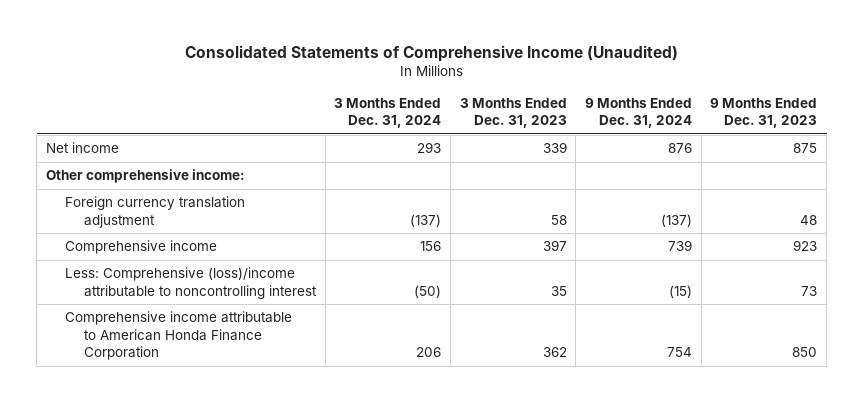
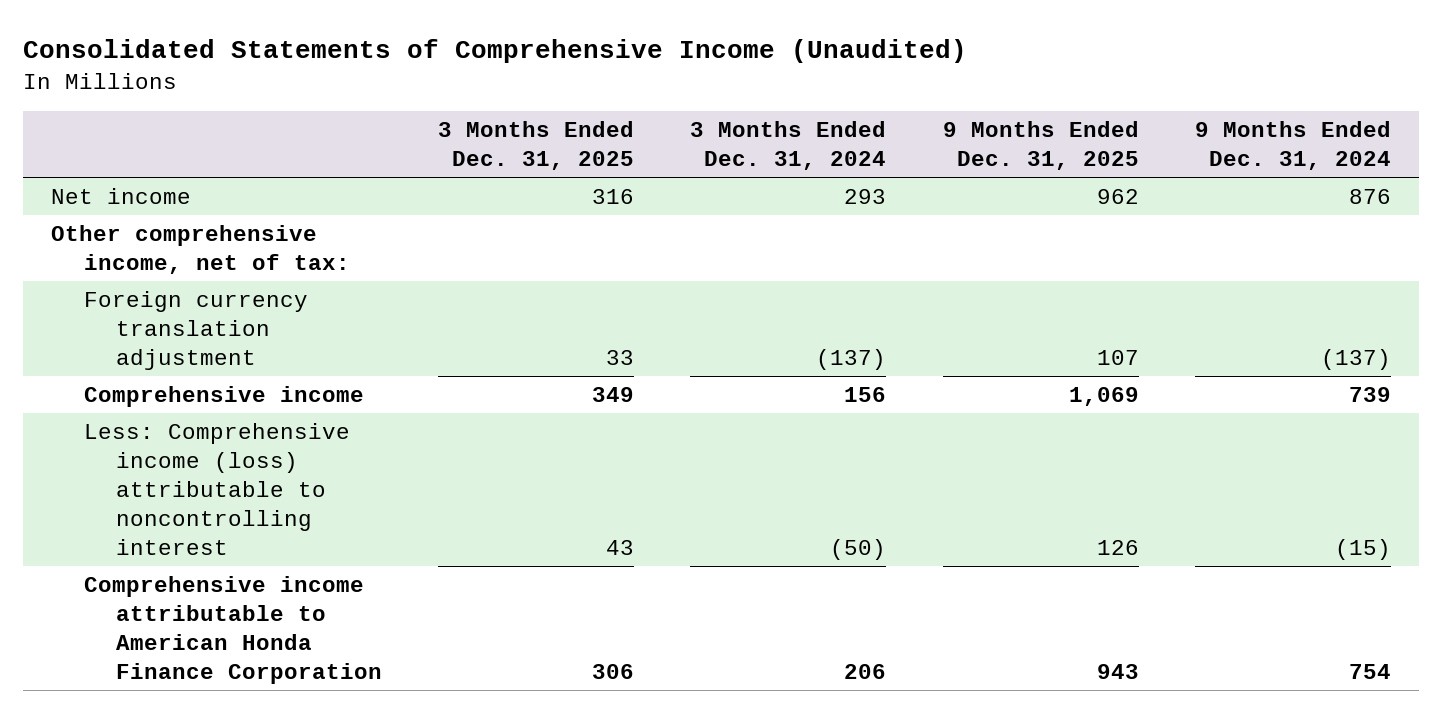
[459,97,567,129] 3 Months Ended Dec. 31, 2023 -> none
[710,97,818,129] 9 Months Ended Dec. 31, 2023 -> none
none -> [438,121,635,171] 3 Months Ended Dec. 31, 2025
none -> [942,121,1139,171] 9 Months Ended Dec. 31, 2025
[45,169,245,184] Other comprehensive income: -> [51,224,350,274] Other comprehensive income, net of tax:
[64,267,318,299] Less: Comprehensive (loss)/income attributable to noncontrolling interest -> [83,422,350,556] Less: Comprehensive income (loss) attributable to noncontrolling interest

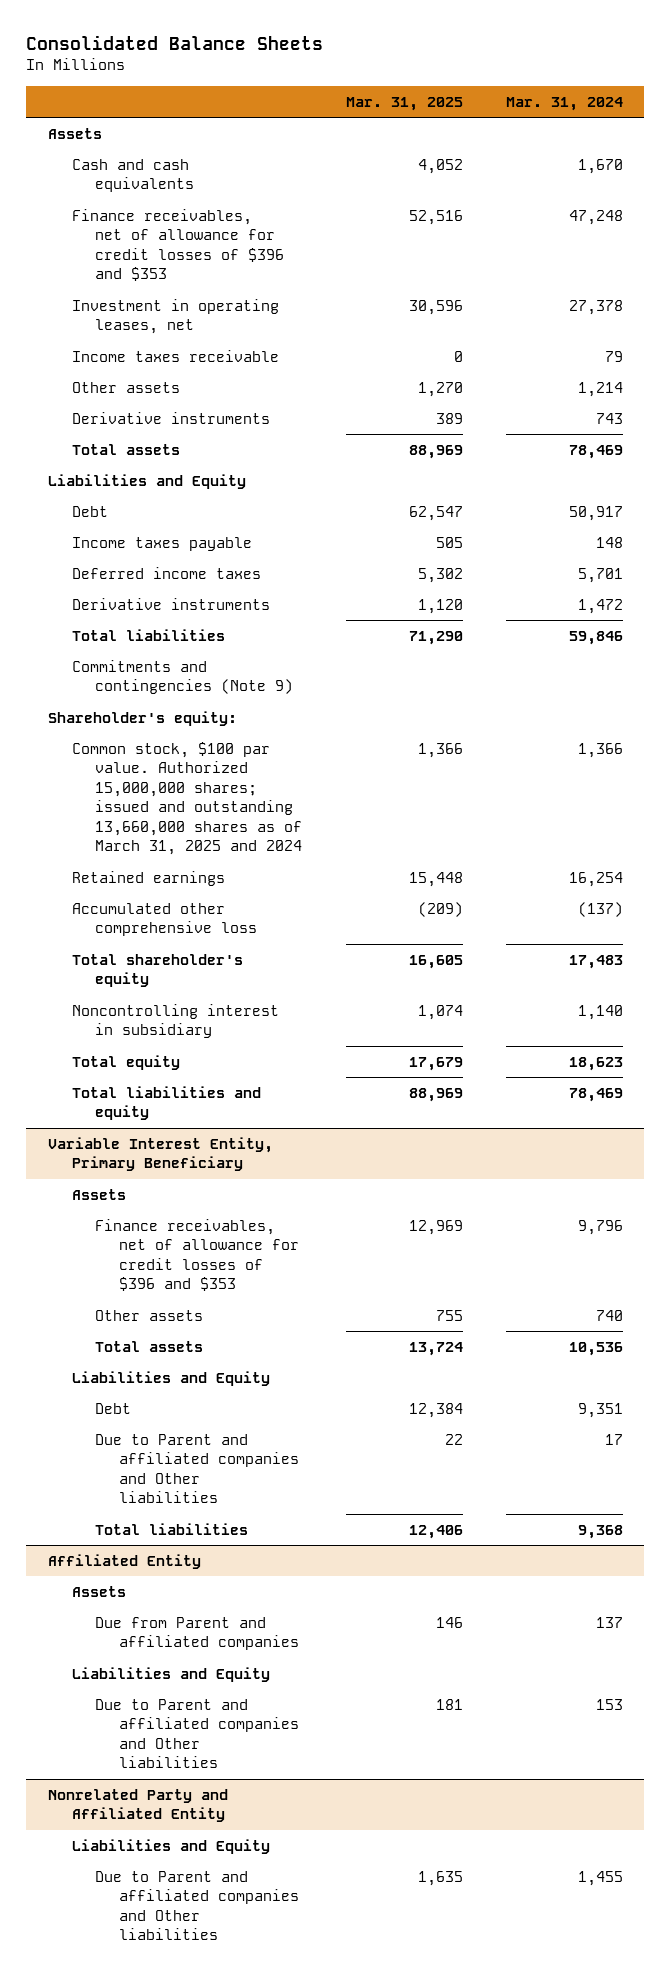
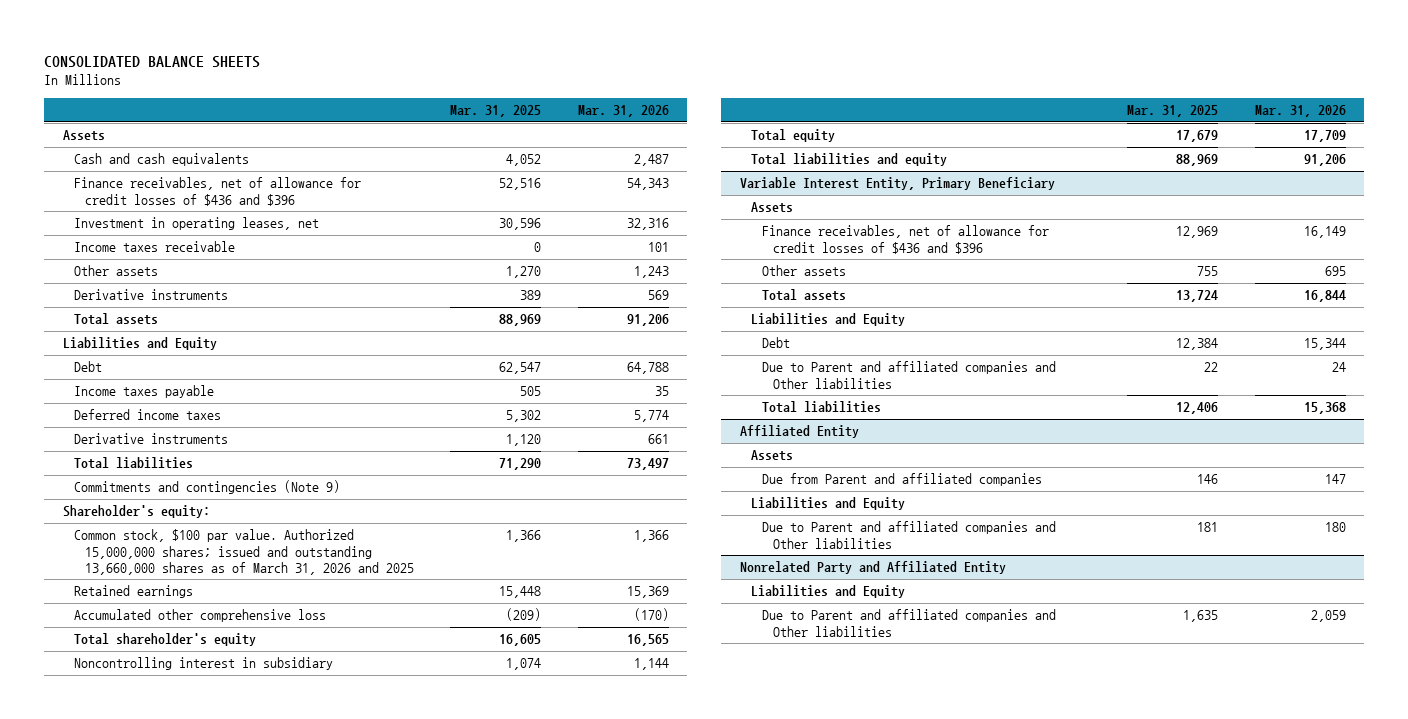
[26,34,324,50] Consolidated Balance Sheets -> [44,55,261,68] CONSOLIDATED BALANCE SHEETS
[505,96,623,111] Mar. 31, 2024 -> none
none -> [577,105,669,118] Mar. 31, 2026
[71,209,285,282] Finance receivables, net of allowance for credit losses of $396 and $353 -> [73,177,361,206] Finance receivables, net of allowance for credit losses of $436 and $396
[71,742,303,856] Common stock, $100 par value. Authorized 15,000,000 shares; issued and outstanding 13,660,000 shares as of March 31, 2025 and 2024 -> [73,529,414,575] Common stock, $100 par value. Authorized 15,000,000 shares; issued and outstanding 13,660,000 shares as of March 31, 2026 and 2025
[95,1219,299,1292] Finance receivables, net of allowance for credit losses of $396 and $353 -> [761,225,1049,254] Finance receivables, net of allowance for credit losses of $436 and $396

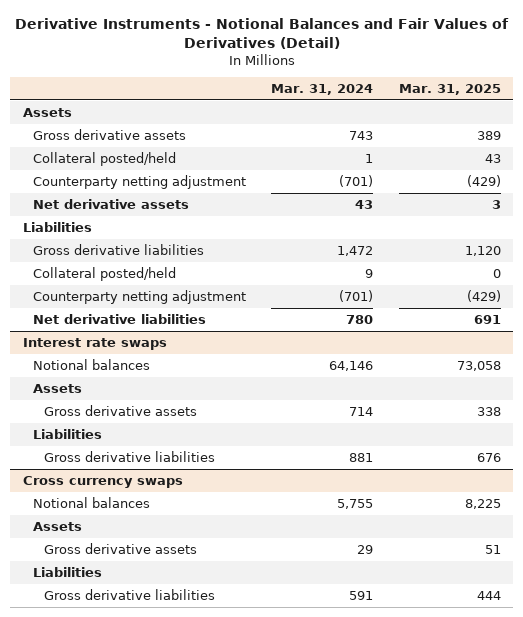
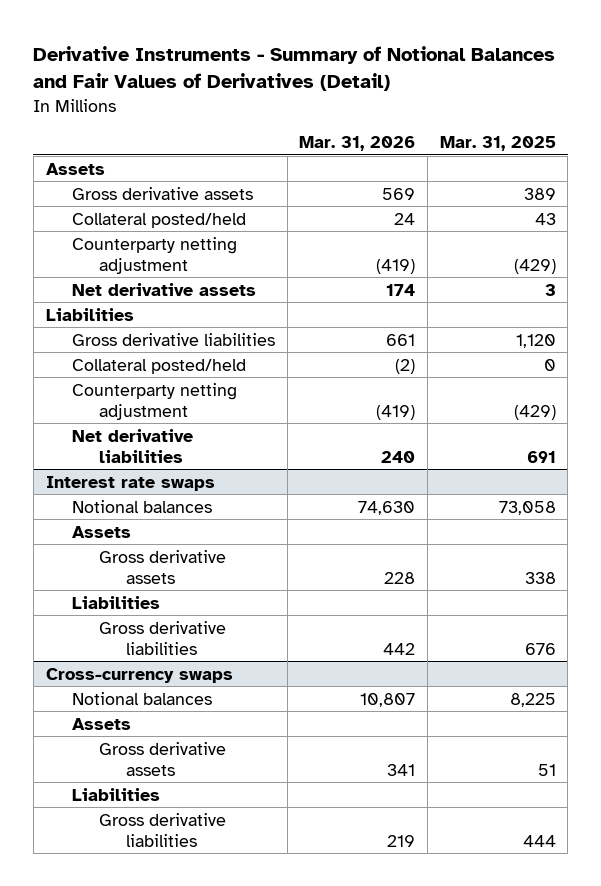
[14,17,509,50] Derivative Instruments - Notional Balances and Fair Values of Derivatives (Detail) -> [33,45,556,91] Derivative Instruments - Summary of Notional Balances and Fair Values of Derivatives (Detail)
[271,83,374,95] Mar. 31, 2024 -> none
none -> [299,135,416,151] Mar. 31, 2026
[22,475,183,488] Cross currency swaps -> [45,667,233,683] Cross-currency swaps

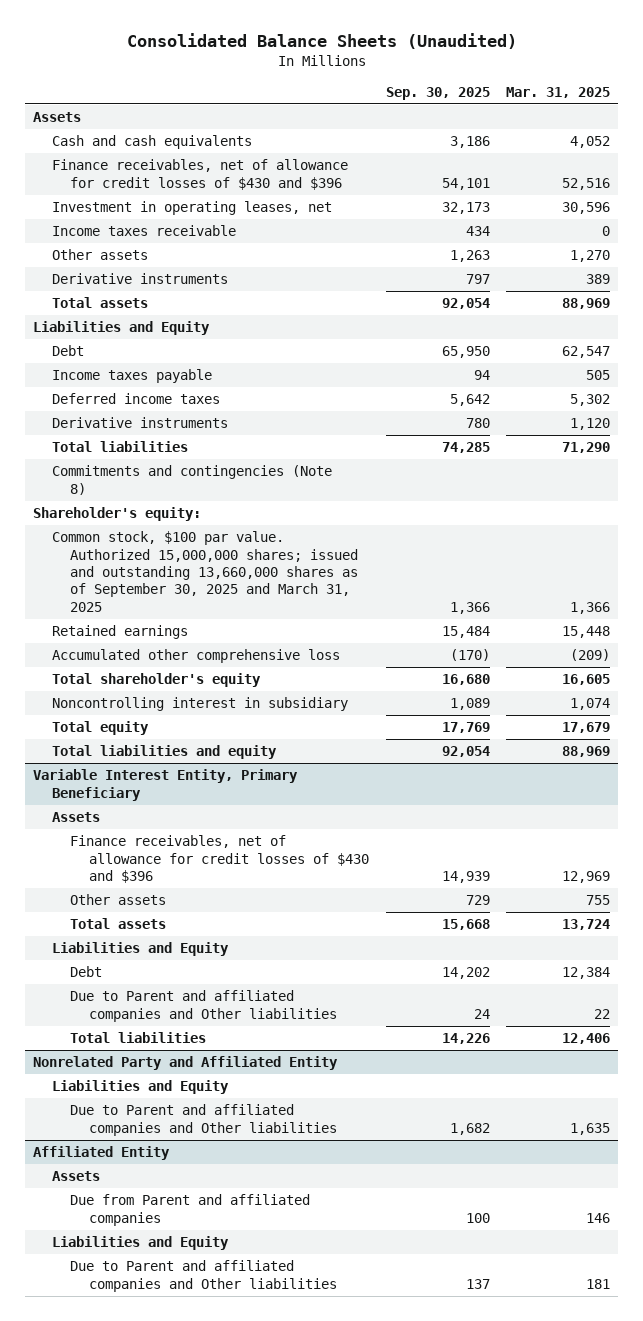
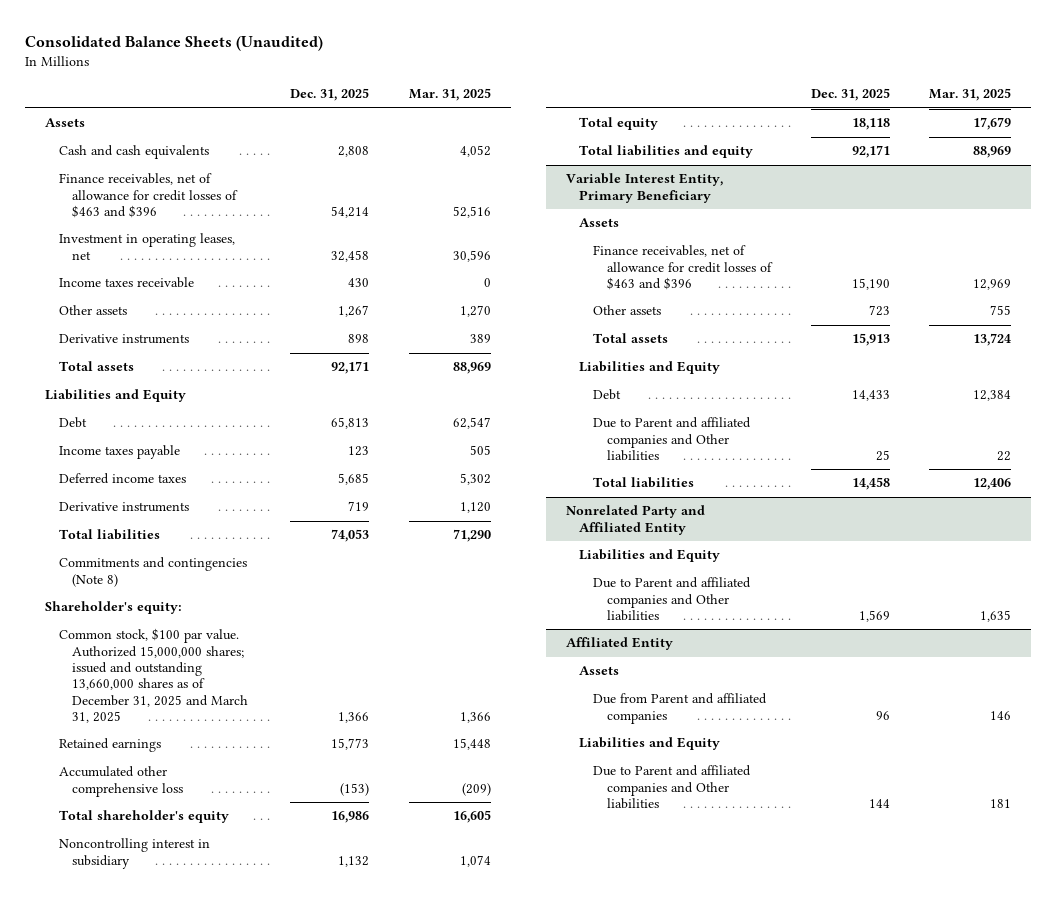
[385,87,490,101] Sep. 30, 2025 -> none
none -> [289,88,369,102] Dec. 31, 2025
[51,159,348,190] Finance receivables, net of allowance for credit losses of $430 and $396 -> [58,173,239,219] Finance receivables, net of allowance for credit losses of $463 and $396
[51,531,359,612] Common stock, $100 par value. Authorized 15,000,000 shares; issued and outstanding 13,660,000 shares as of September 30, 2025 and March 31, 2025 -> [58,628,249,724] Common stock, $100 par value. Authorized 15,000,000 shares; issued and outstanding 13,660,000 shares as of December 31, 2025 and March 31, 2025
[70,835,370,884] Finance receivables, net of allowance for credit losses of $430 and $396 -> [593,245,773,291] Finance receivables, net of allowance for credit losses of $463 and $396

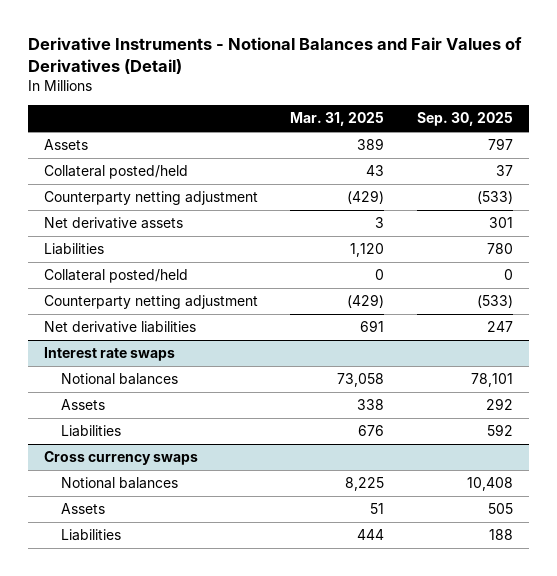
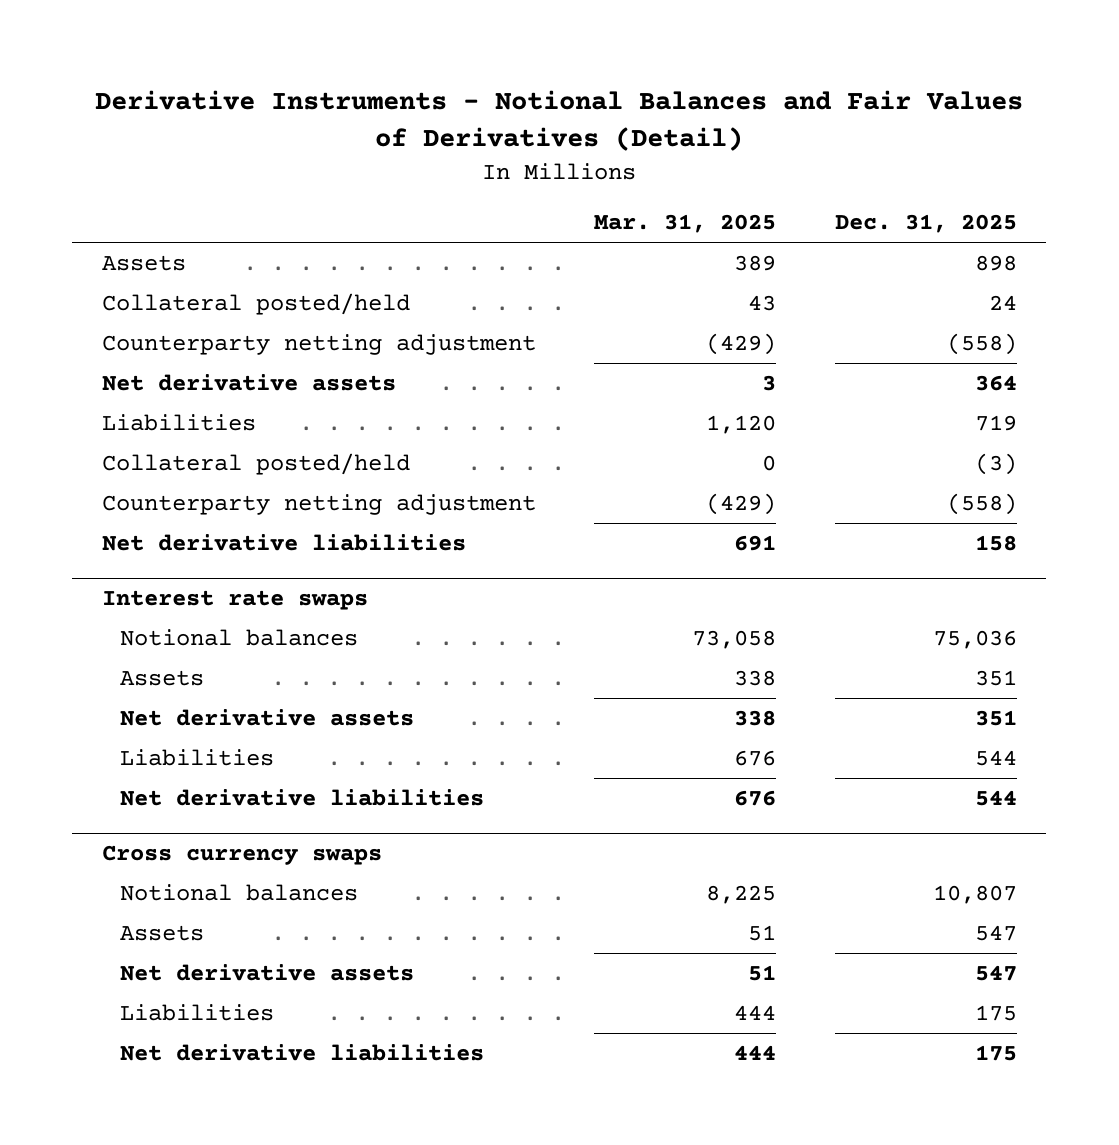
[416,112,513,127] Sep. 30, 2025 -> none
none -> [835,214,1018,234] Dec. 31, 2025
none -> [120,708,415,726] Net derivative assets
none -> [120,788,485,806] Net derivative liabilities
none -> [120,963,415,981] Net derivative assets
none -> [120,1043,485,1061] Net derivative liabilities

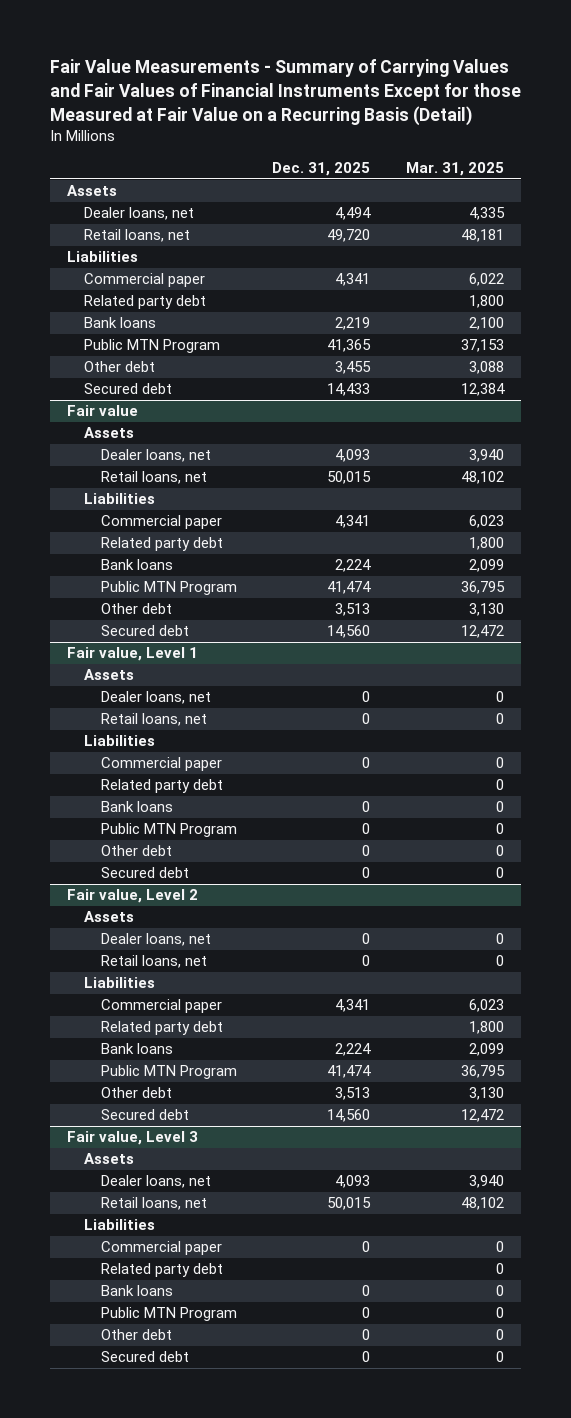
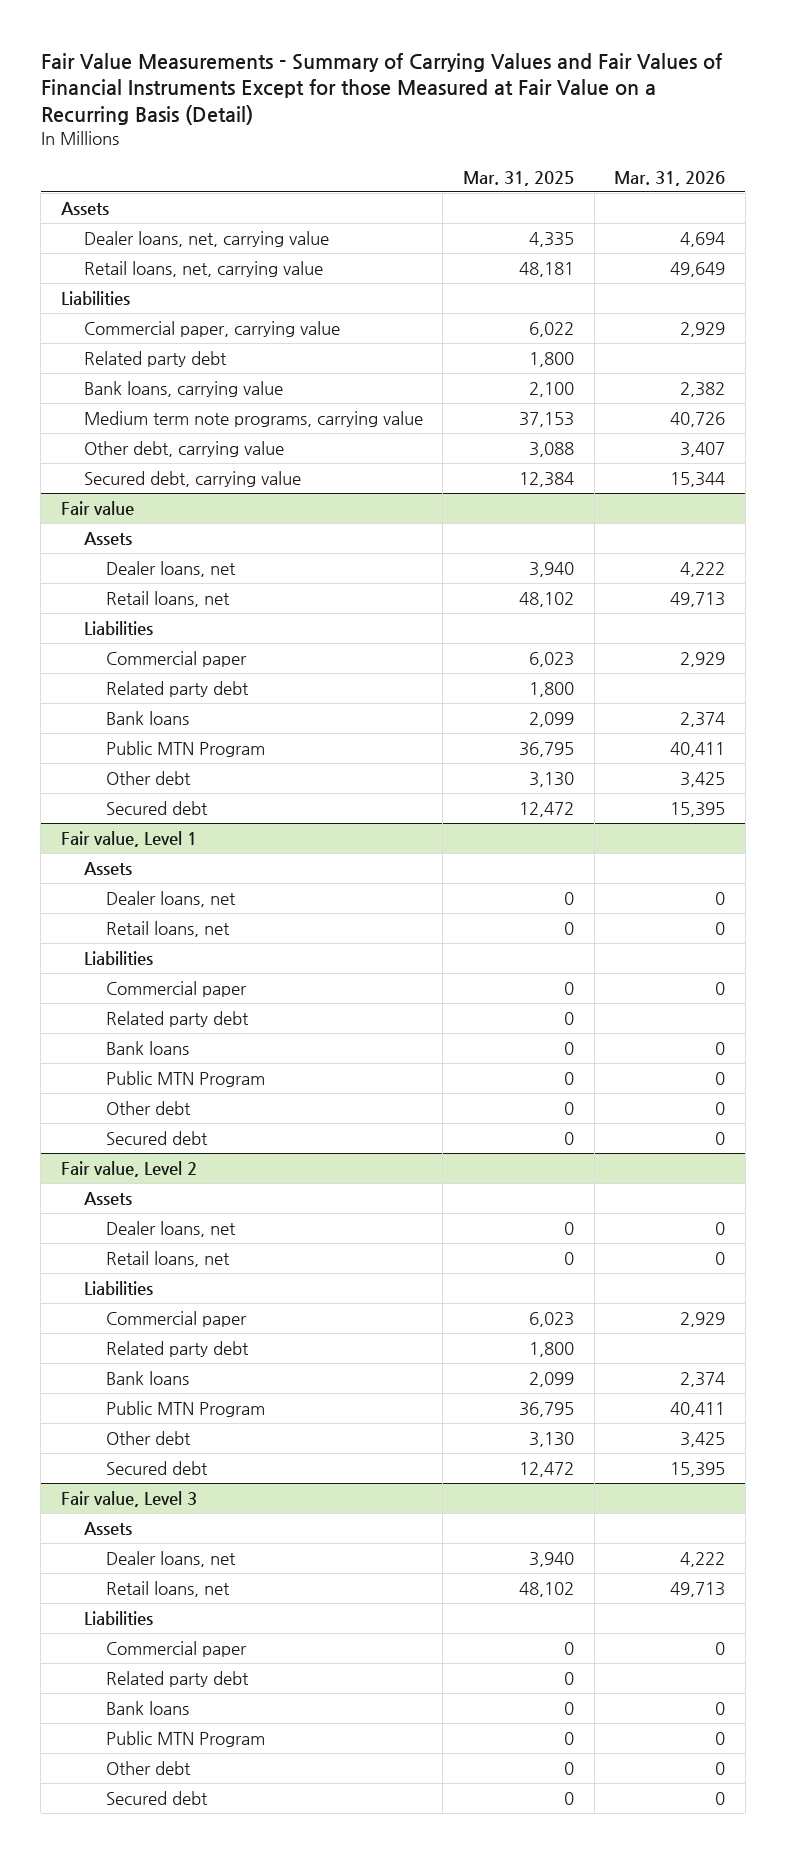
[272,161,371,176] Dec. 31, 2025 -> none
none -> [614,170,726,186] Mar. 31, 2026
[84,207,195,221] Dealer loans, net -> [83,231,329,248] Dealer loans, net, carrying value
[84,229,191,243] Retail loans, net -> [83,261,323,278] Retail loans, net, carrying value
[84,273,206,288] Commercial paper -> [83,321,340,338] Commercial paper, carrying value
[84,317,157,329] Bank loans -> [83,381,283,398] Bank loans, carrying value
[84,339,221,354] Public MTN Program -> [83,411,423,428] Medium term note programs, carrying value
[84,361,156,373] Other debt -> [83,441,284,458] Other debt, carrying value
[84,383,173,395] Secured debt -> [83,471,301,488] Secured debt, carrying value

